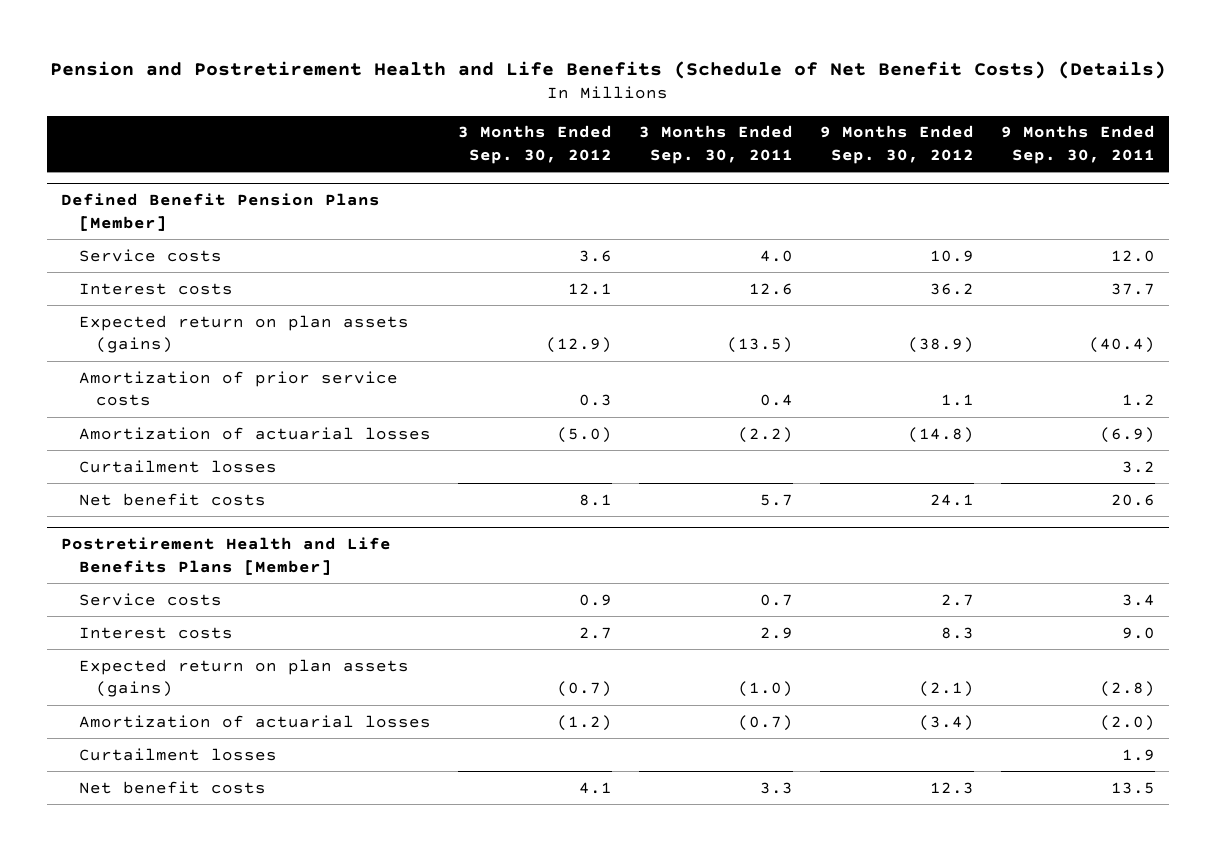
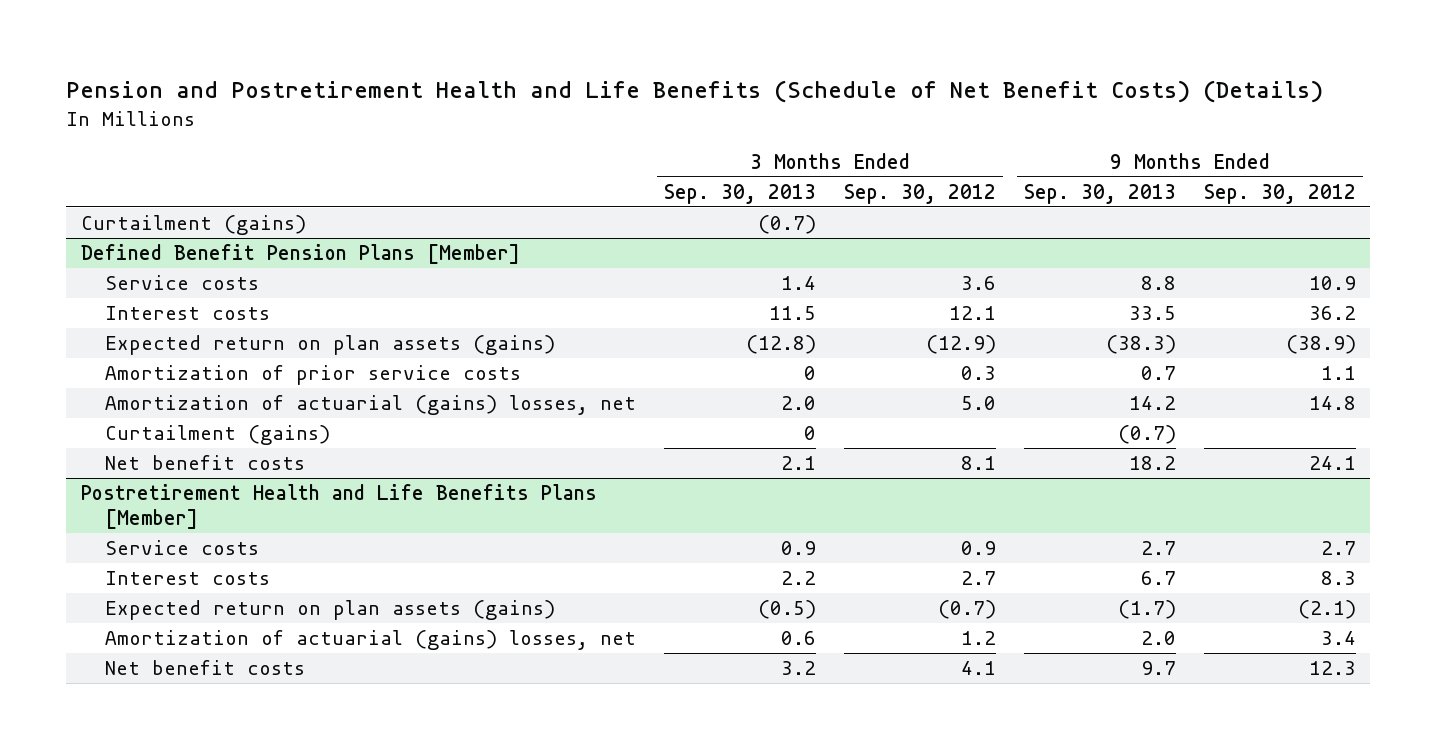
[638,125,793,164] 3 Months Ended Sep. 30, 2011 -> none
[1000,125,1155,164] 9 Months Ended Sep. 30, 2011 -> none
none -> [663,183,816,204] Sep. 30, 2013
none -> [1024,183,1177,204] Sep. 30, 2013
none -> [80,215,306,236] Curtailment (gains)
[78,459,277,473] Curtailment losses -> none
[78,426,431,440] Amortization of actuarial losses -> [104,395,636,416] Amortization of actuarial (gains) losses, net
[556,426,612,443] (5.0) -> [961,396,997,411] 5.0
[907,426,974,443] (14.8) -> [1309,396,1357,411] 14.8
none -> [104,425,330,446] Curtailment (gains)
[78,747,277,761] Curtailment losses -> none
[78,714,431,728] Amortization of actuarial losses -> [104,630,636,651] Amortization of actuarial (gains) losses, net
[556,714,612,731] (1.2) -> [961,631,997,646] 1.2
[918,714,974,731] (3.4) -> [1321,631,1357,646] 3.4

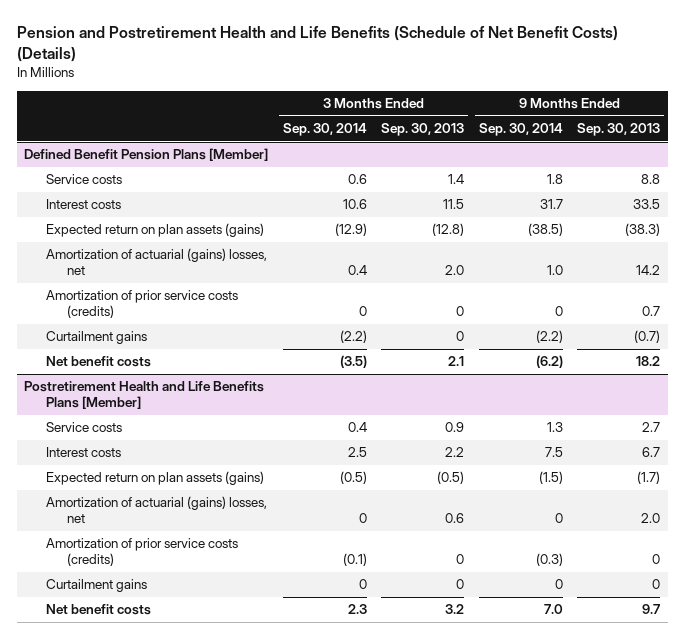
[844,183,997,204] Sep. 30, 2012 -> none
[1204,183,1357,204] Sep. 30, 2012 -> none
none -> [282,123,367,137] Sep. 30, 2014
none -> [478,123,563,137] Sep. 30, 2014
[80,215,306,236] Curtailment (gains) -> none
[104,365,521,386] Amortization of prior service costs -> none
none -> [45,290,238,318] Amortization of prior service costs (credits)
[104,425,330,446] Curtailment (gains) -> [45,331,147,345] Curtailment gains
none -> [45,538,238,566] Amortization of prior service costs (credits)
none -> [45,579,147,593] Curtailment gains

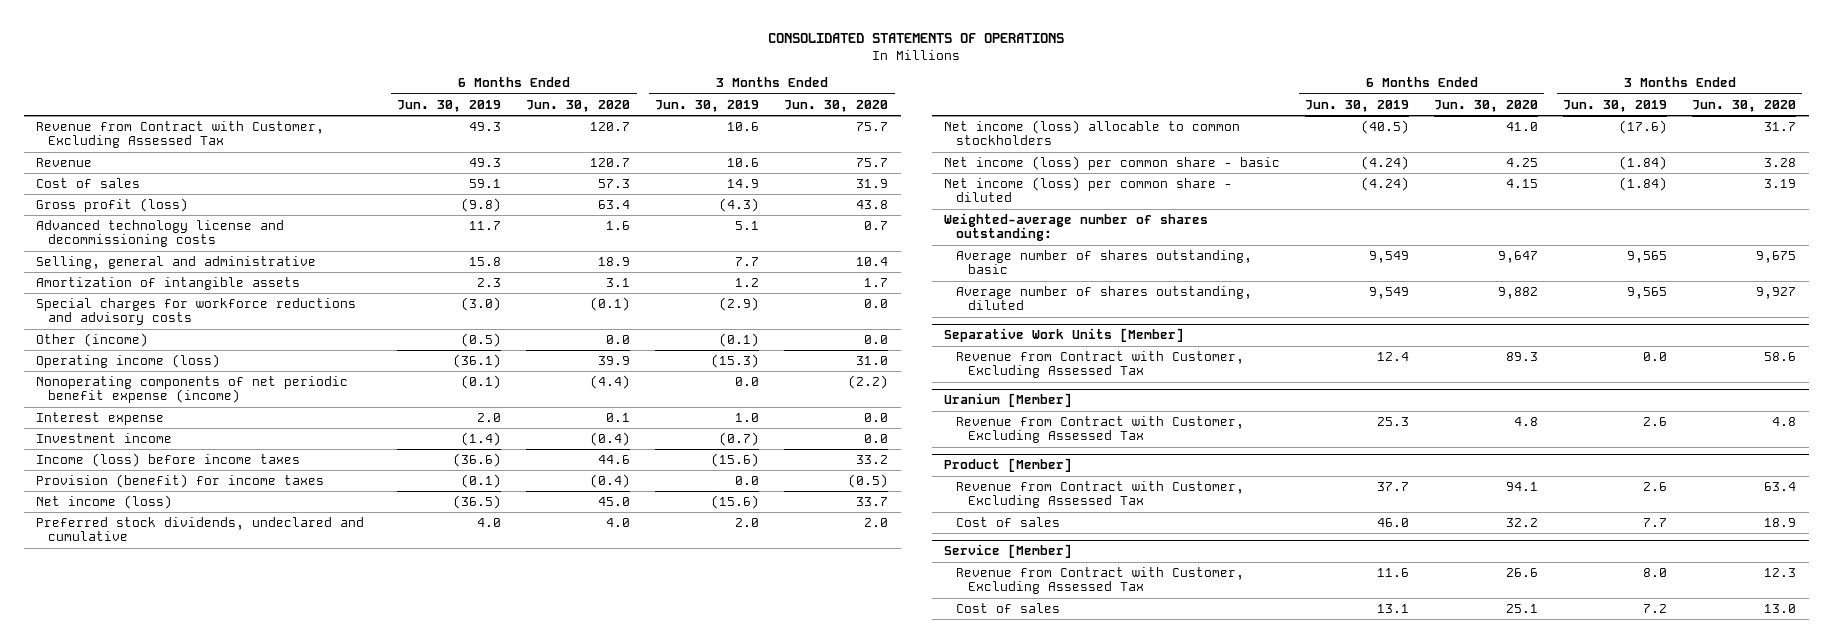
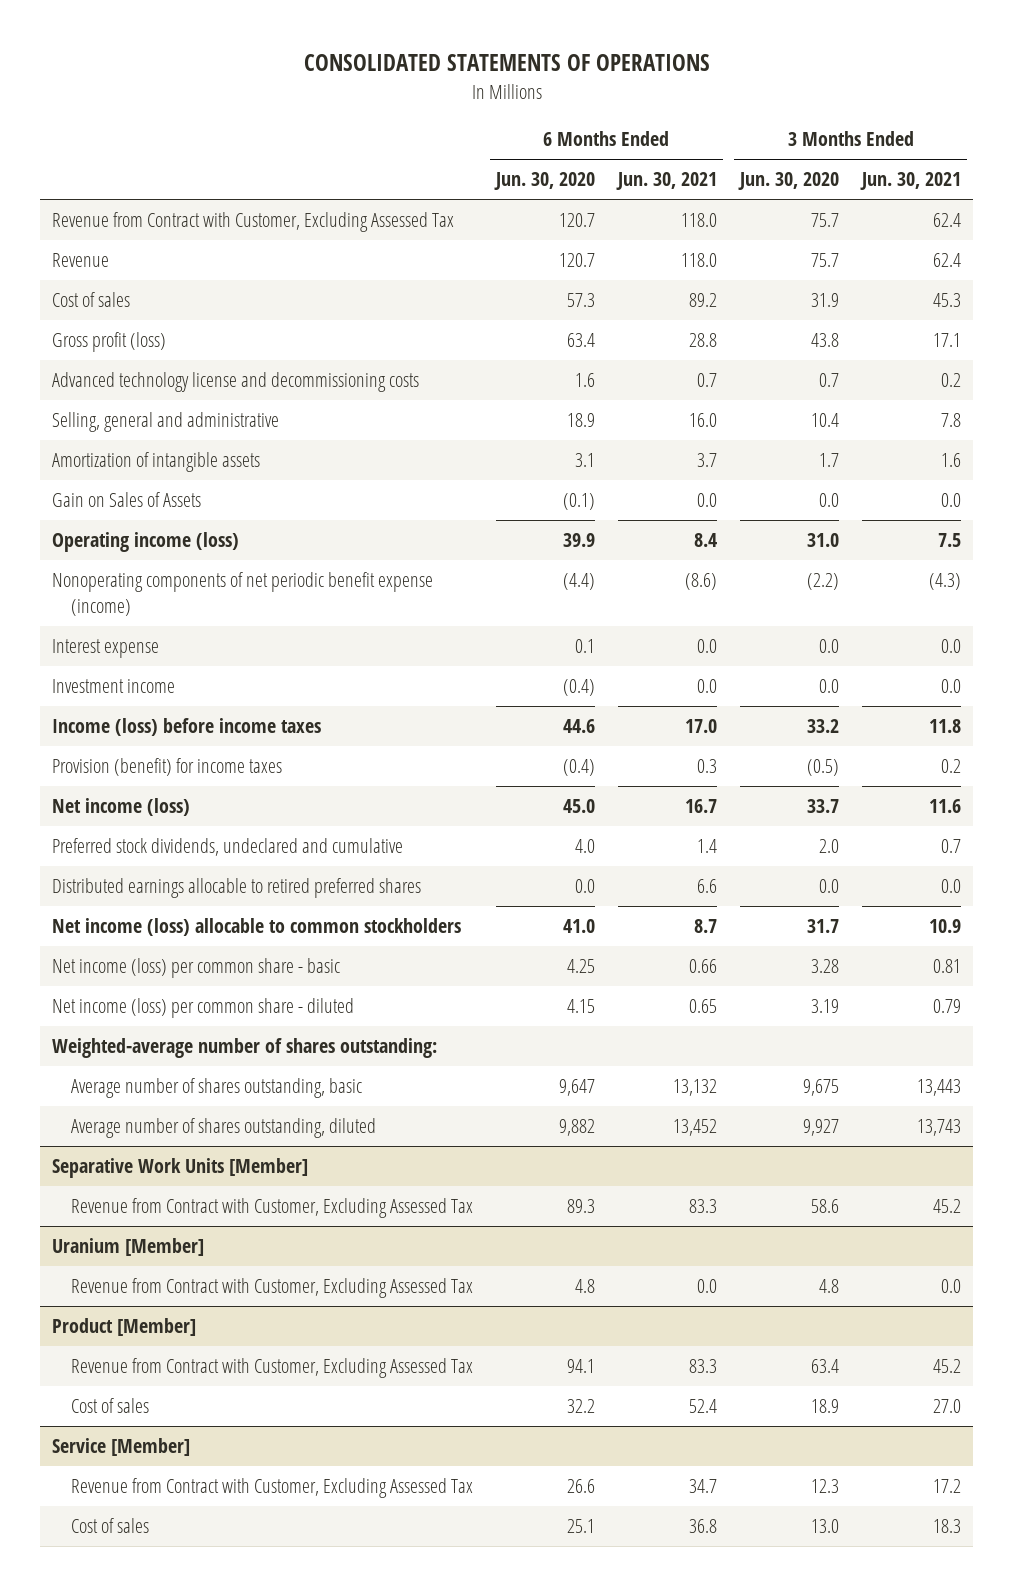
[397,99,502,112] Jun. 30, 2019 -> none
[655,99,760,112] Jun. 30, 2019 -> none
none -> [615,172,717,191] Jun. 30, 2021
none -> [860,172,962,191] Jun. 30, 2021
[36,298,357,326] Special charges for workforce reductions and advisory costs -> none
[36,333,149,348] Other (income) -> none
none -> [51,492,201,508] Gain on Sales of Assets
none -> [51,878,421,899] Distributed earnings allocable to retired preferred shares

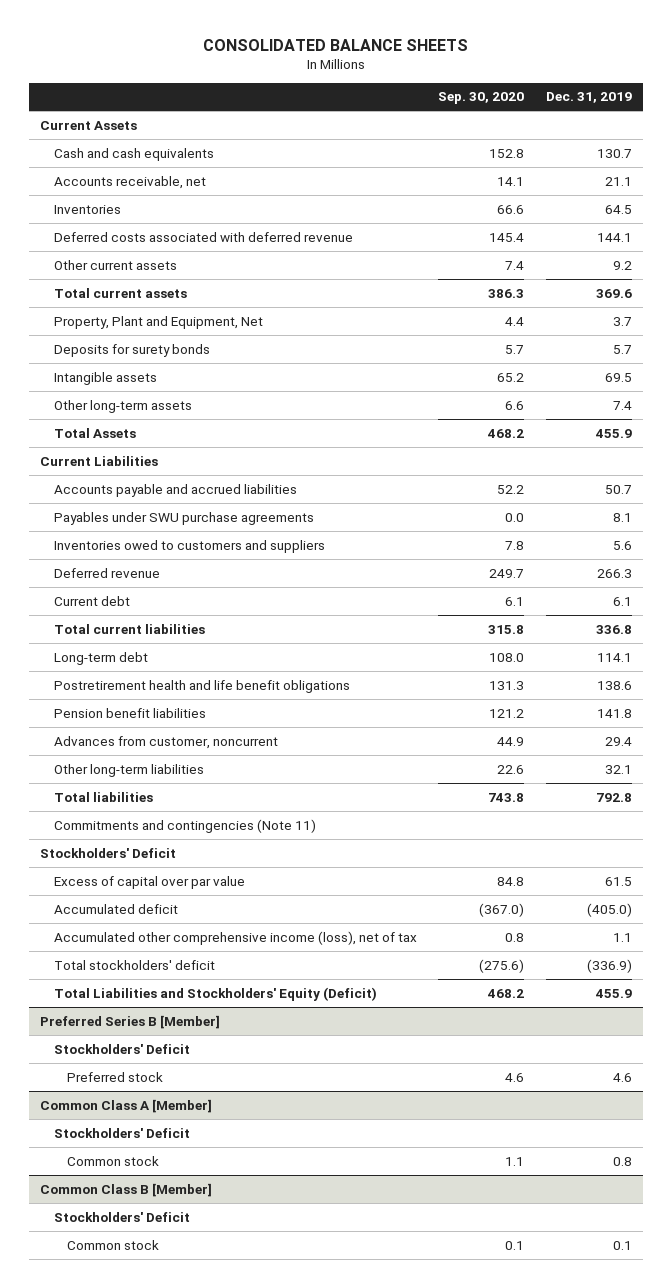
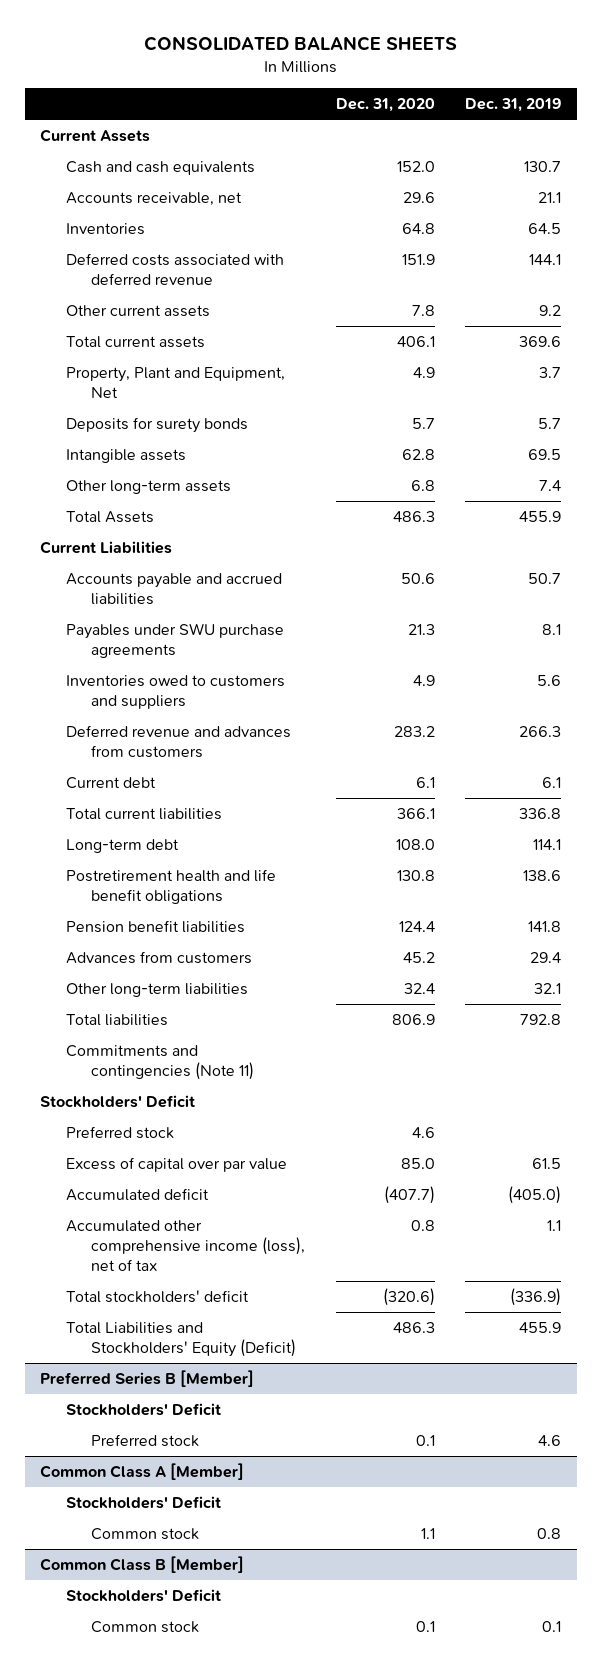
[438,92,525,105] Sep. 30, 2020 -> none
none -> [335,98,435,113] Dec. 31, 2020
[53,567,160,578] Deferred revenue -> [65,725,291,759] Deferred revenue and advances from customers
[53,735,278,749] Advances from customer, noncurrent -> [65,951,252,965] Advances from customers
none -> [65,1126,174,1140] Preferred stock

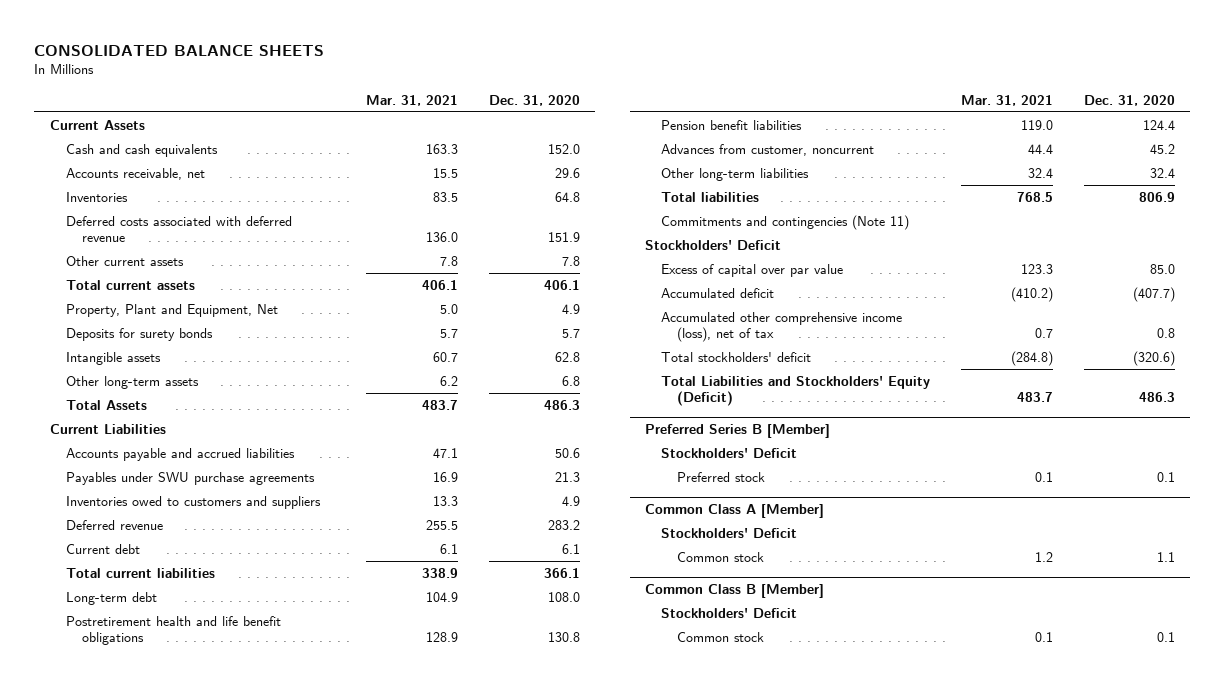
[465,98,562,113] Dec. 31, 2019 -> none
none -> [365,94,458,106] Mar. 31, 2021
[65,725,291,759] Deferred revenue and advances from customers -> [65,519,163,530] Deferred revenue
[65,951,252,965] Advances from customers -> [661,143,875,156] Advances from customer, noncurrent
[65,1126,174,1140] Preferred stock -> none

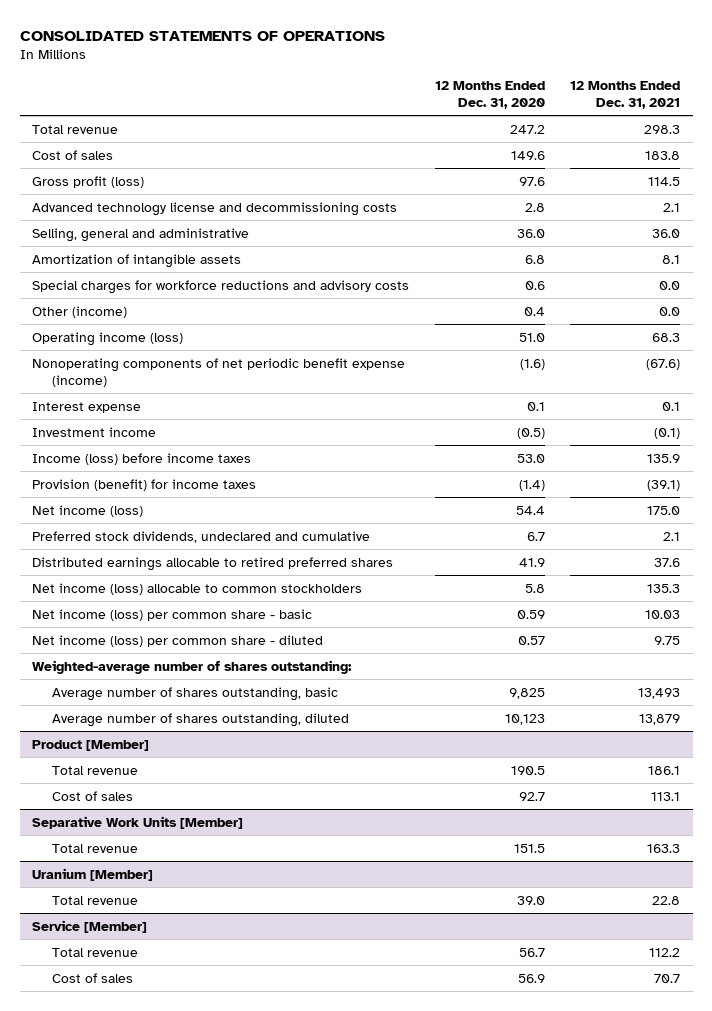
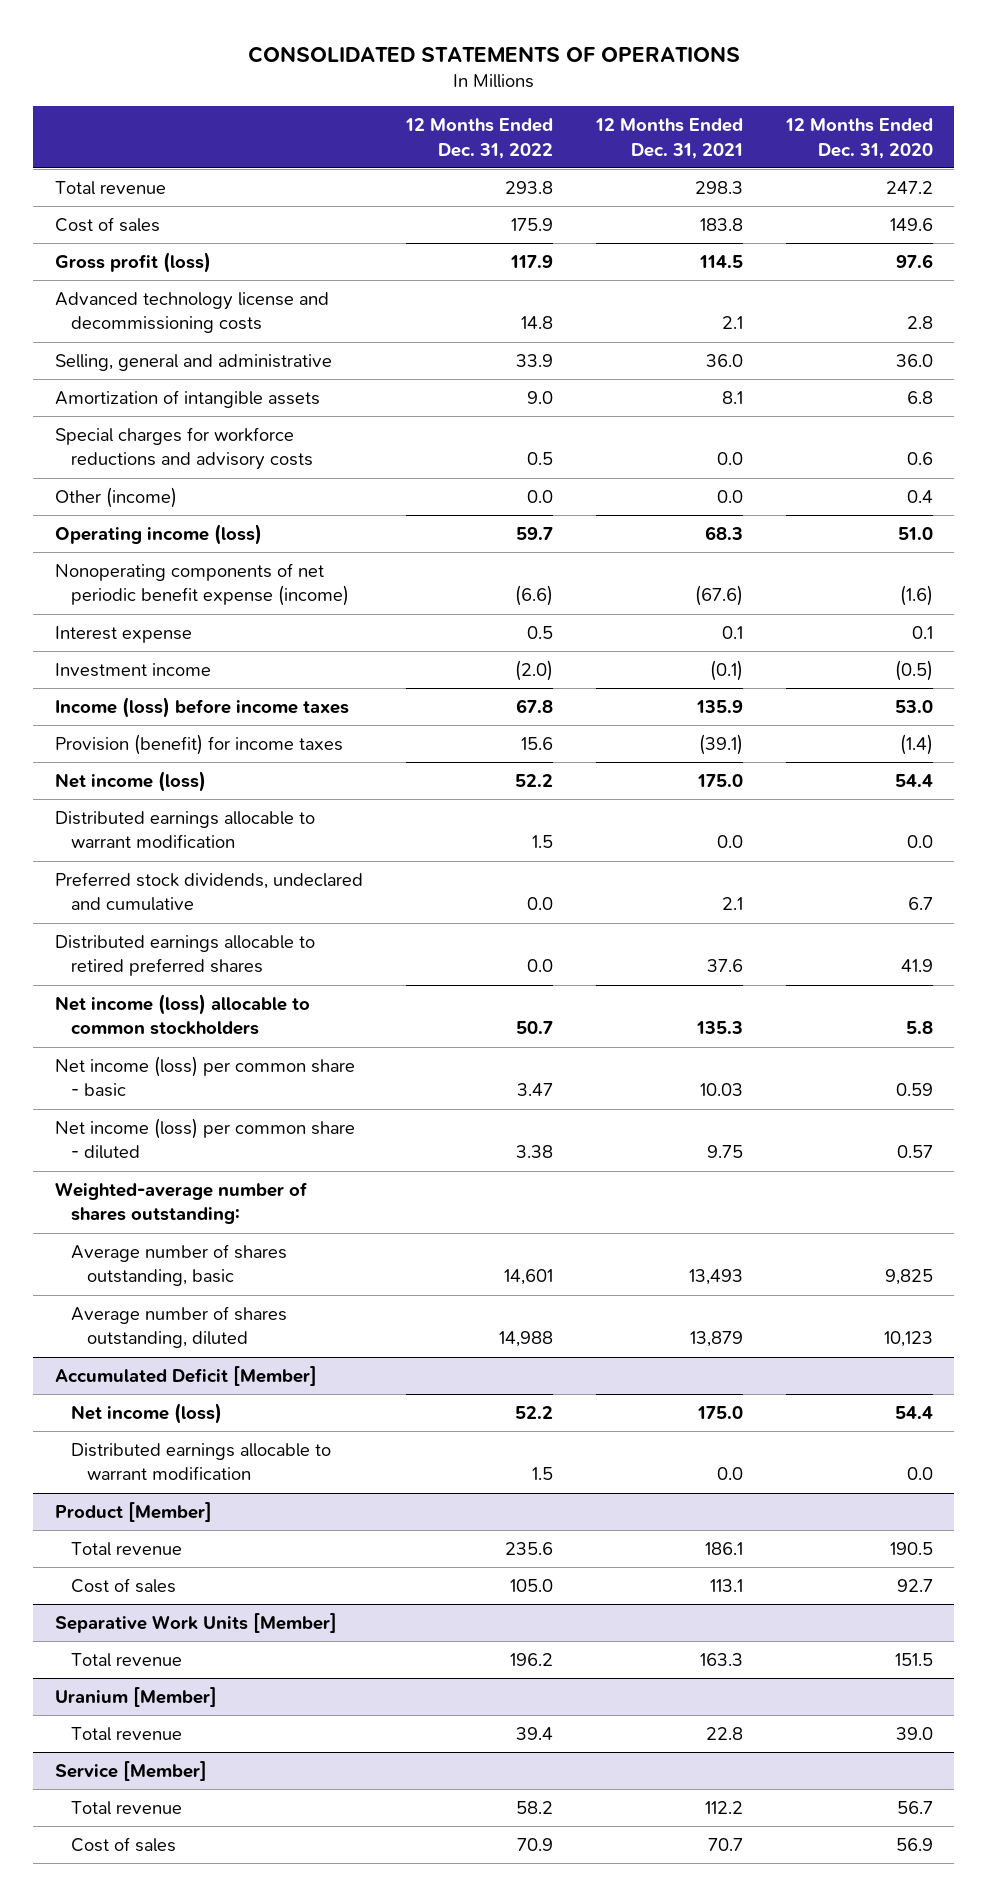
none -> [404,118,553,159] 12 Months Ended Dec. 31, 2022
none -> [54,811,315,849] Distributed earnings allocable to warrant modification
none -> [54,1366,317,1387] Accumulated Deficit [Member]
none -> [70,1403,222,1425] Net income (loss)
none -> [70,1443,331,1481] Distributed earnings allocable to warrant modification

